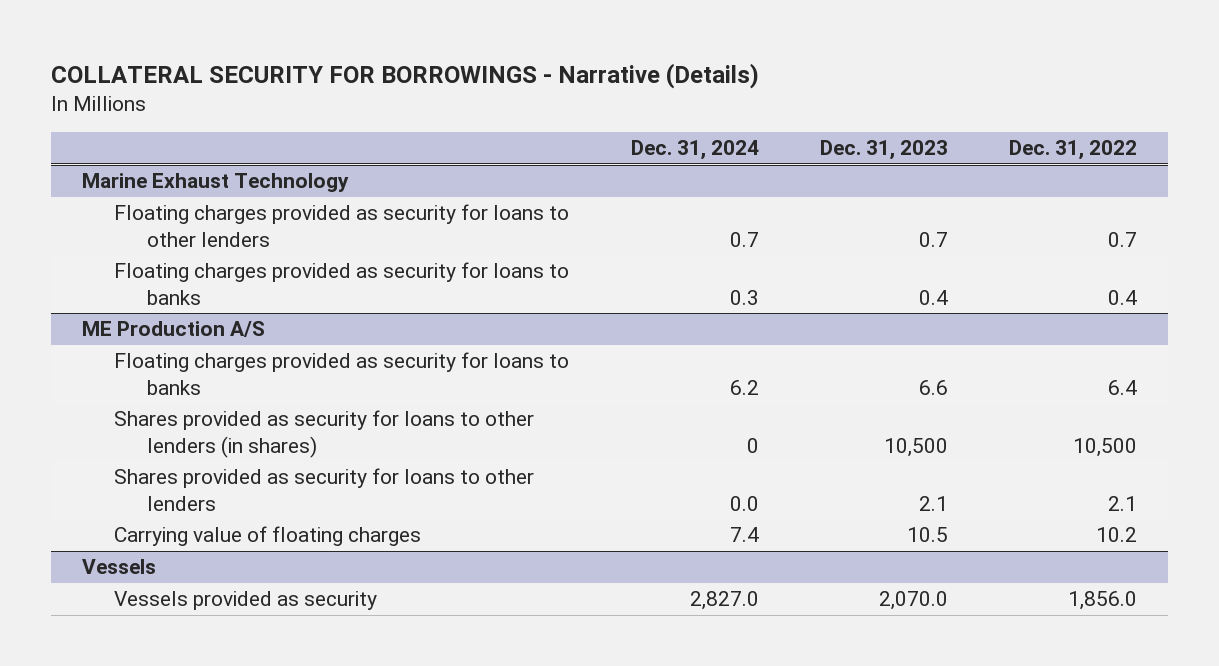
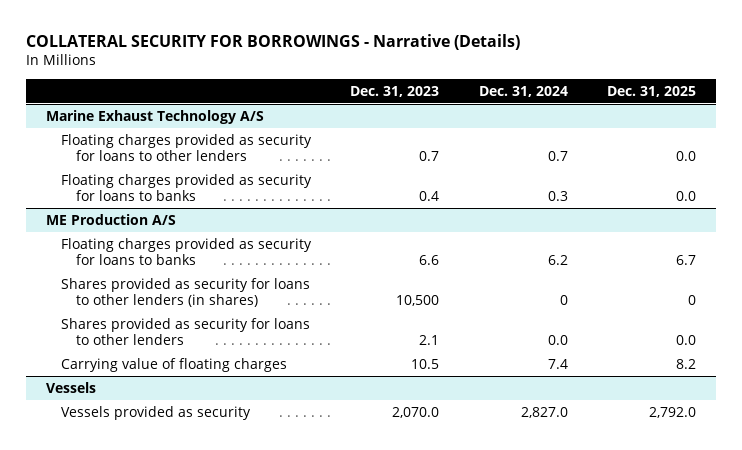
[1009,140,1138,161] Dec. 31, 2022 -> none
none -> [607,85,697,97] Dec. 31, 2025
[81,173,349,193] Marine Exhaust Technology -> [45,109,264,124] Marine Exhaust Technology A/S

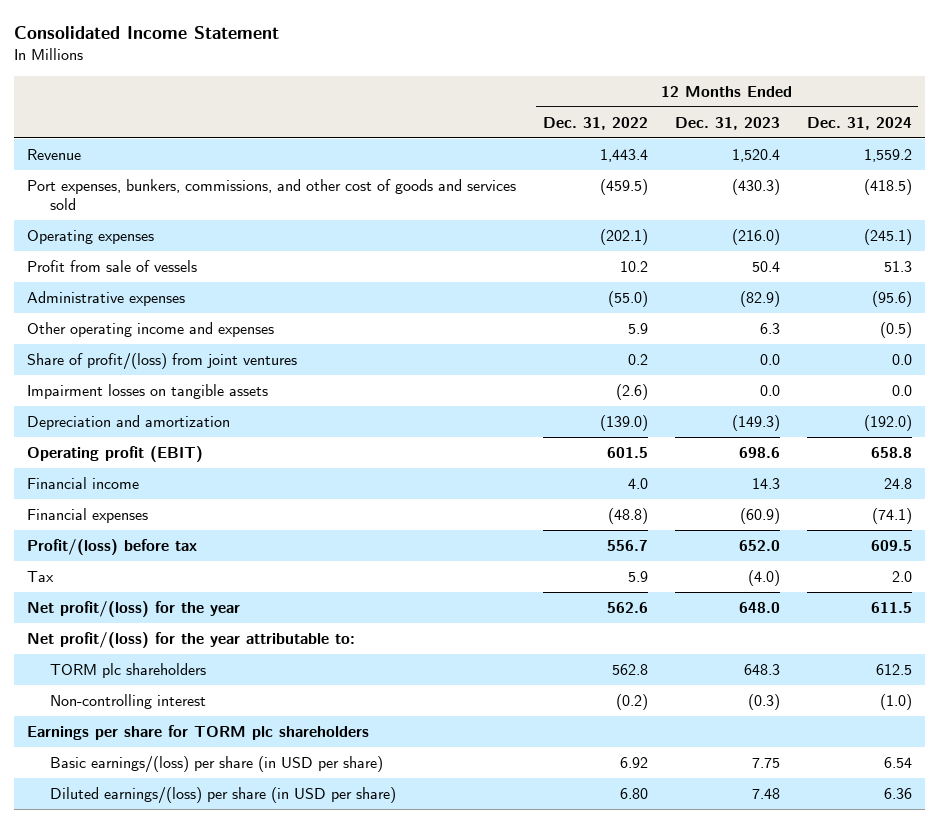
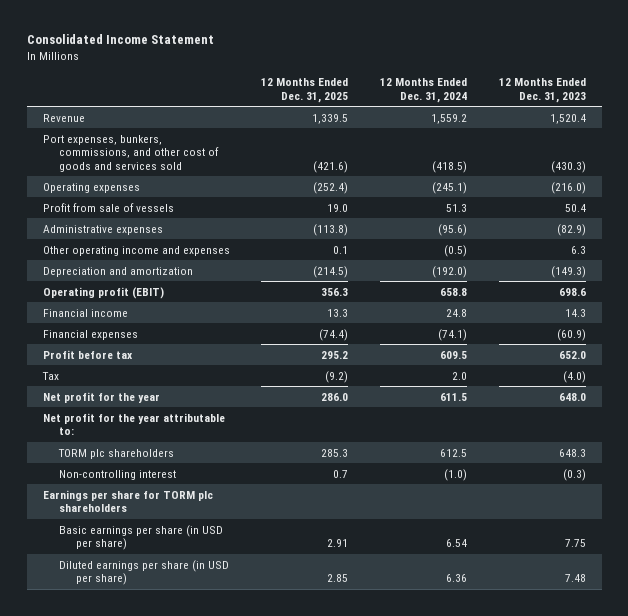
[543,116,649,130] Dec. 31, 2022 -> none
none -> [261,78,349,103] 12 Months Ended Dec. 31, 2025
[27,353,298,371] Share of profit/(loss) from joint ventures -> none
[27,384,269,400] Impairment losses on tangible assets -> none
[27,539,198,556] Profit/(loss) before tax -> [42,349,133,359] Profit before tax
[27,601,241,618] Net profit/(loss) for the year -> [42,391,160,403] Net profit for the year
[27,632,356,649] Net profit/(loss) for the year attributable to: -> [42,412,225,436] Net profit for the year attributable to:
[50,756,384,774] Basic earnings/(loss) per share (in USD per share) -> [59,524,224,551] Basic earnings per share (in USD per share)
[50,787,397,805] Diluted earnings/(loss) per share (in USD per share) -> [59,559,230,586] Diluted earnings per share (in USD per share)

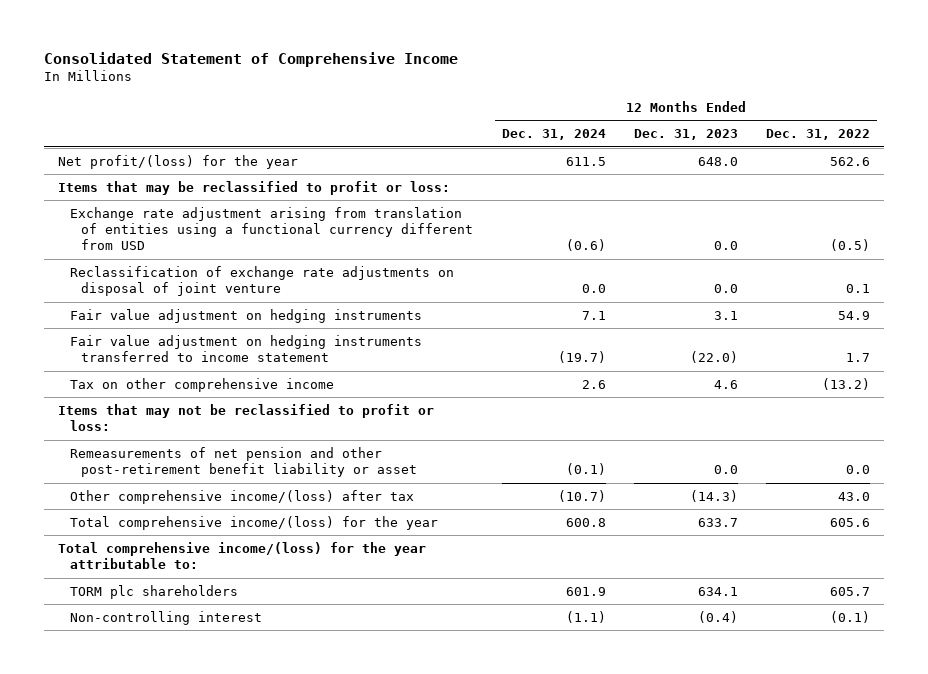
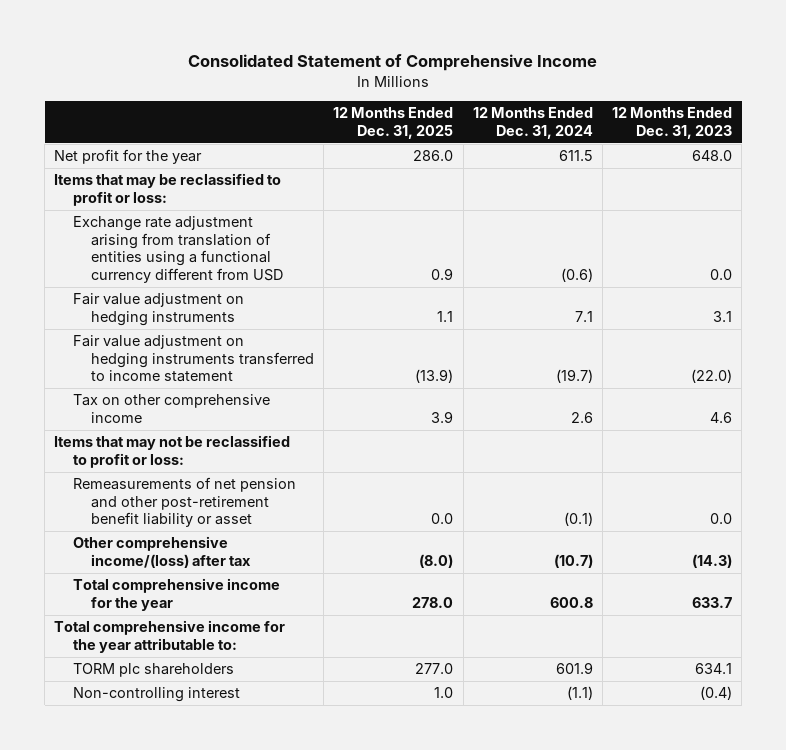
[766,129,871,141] Dec. 31, 2022 -> none
none -> [333,107,454,139] 12 Months Ended Dec. 31, 2025
[57,154,298,169] Net profit/(loss) for the year -> [54,149,203,165] Net profit for the year
[69,265,454,297] Reclassification of exchange rate adjustments on disposal of joint venture -> none
[69,515,438,530] Total comprehensive income/(loss) for the year -> [72,578,280,611] Total comprehensive income for the year
[57,541,426,570] Total comprehensive income/(loss) for the year attributable to: -> [54,620,286,653] Total comprehensive income for the year attributable to:

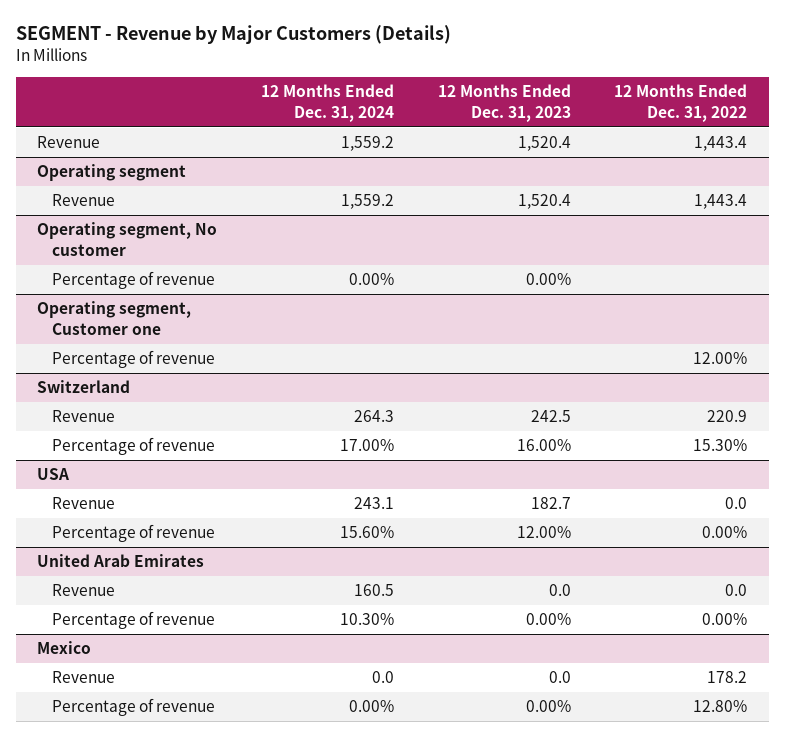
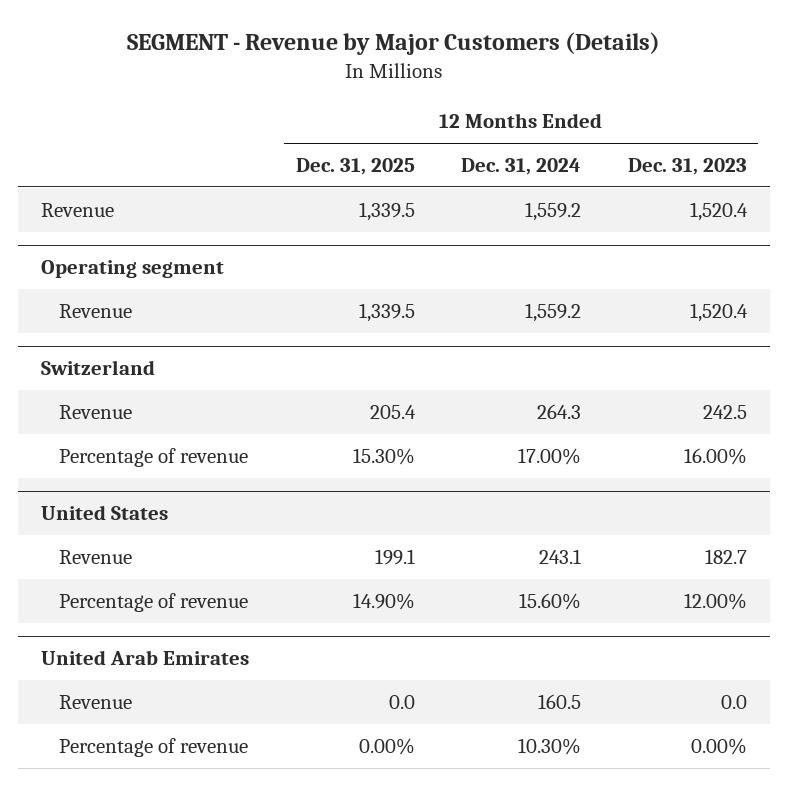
[614,84,748,122] 12 Months Ended Dec. 31, 2022 -> none
none -> [295,157,415,175] Dec. 31, 2025
[37,222,218,256] Operating segment, No customer -> none
[51,271,215,290] Percentage of revenue -> none
[37,301,192,335] Operating segment, Customer one -> none
[51,350,215,369] Percentage of revenue -> none
[37,468,70,481] USA -> [40,505,168,521] United States
[37,641,92,655] Mexico -> none
[51,671,115,684] Revenue -> none
[51,698,215,717] Percentage of revenue -> none

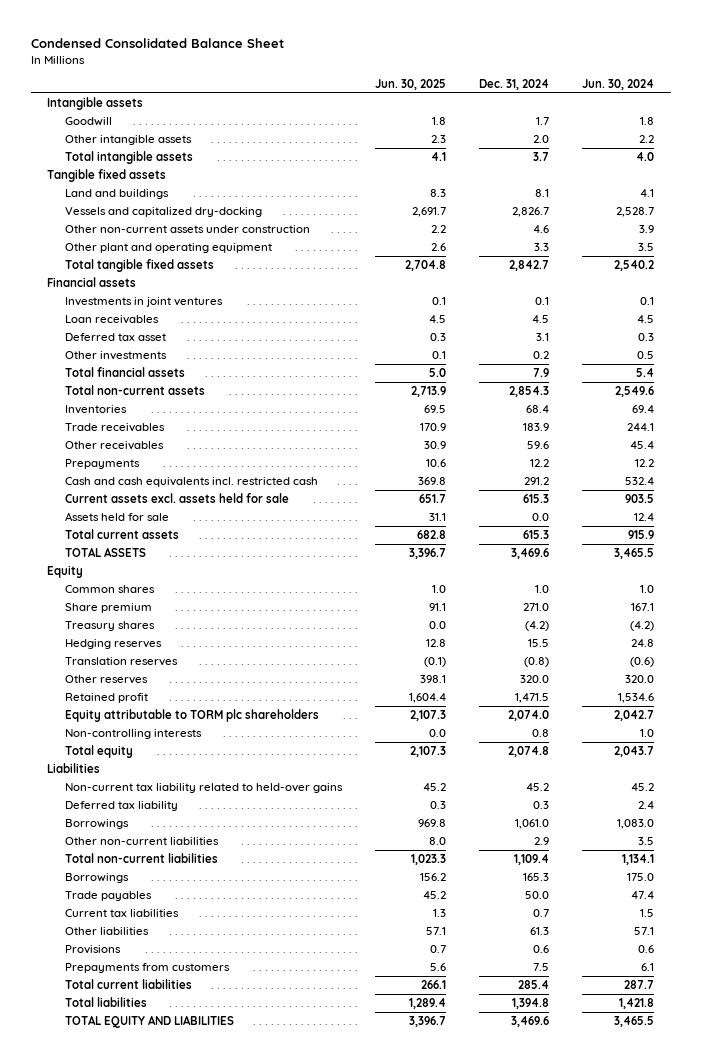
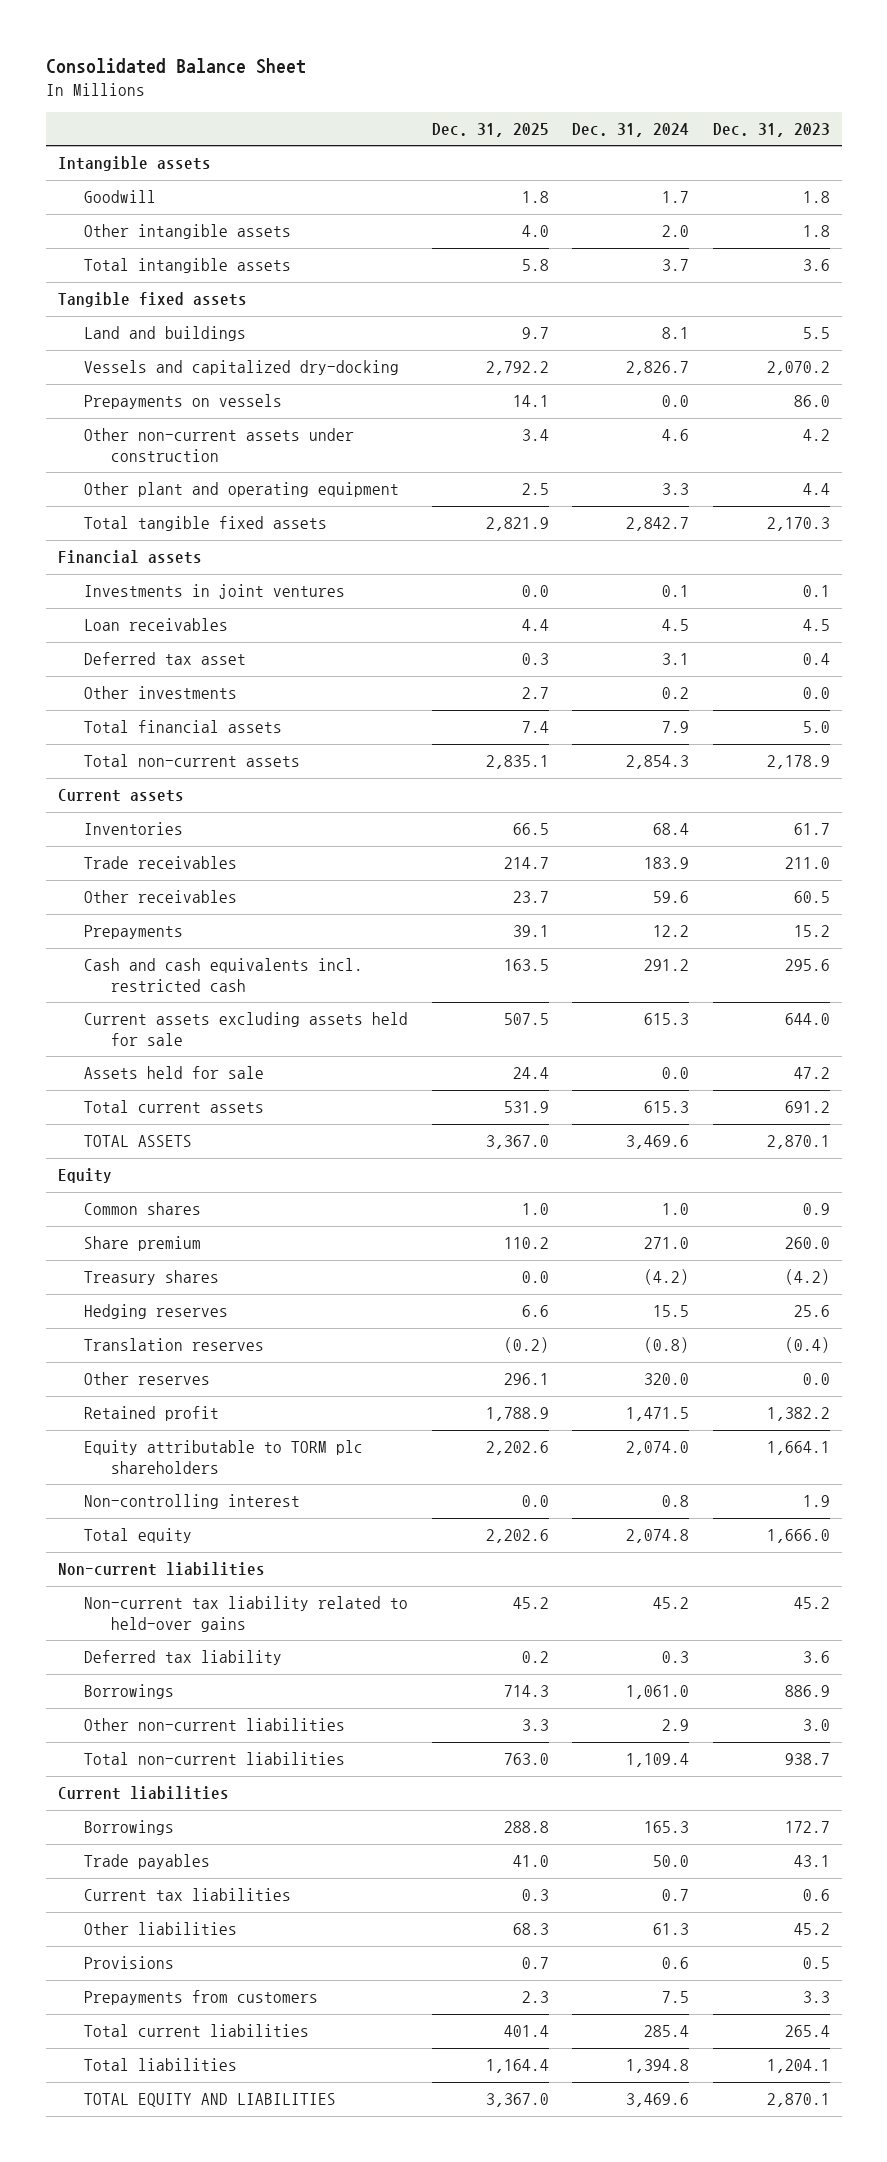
[30,38,284,49] Condensed Consolidated Balance Sheet -> [45,57,306,74] Consolidated Balance Sheet
[374,78,446,90] Jun. 30, 2025 -> none
[582,78,655,90] Jun. 30, 2024 -> none
none -> [431,122,549,137] Dec. 31, 2025
none -> [712,122,830,137] Dec. 31, 2023
none -> [84,394,283,410] Prepayments on vessels
none -> [57,789,184,803] Current assets
[64,492,289,503] Current assets excl. assets held for sale -> [84,1012,409,1046] Current assets excluding assets held for sale
[64,728,202,739] Non-controlling interests -> [84,1494,301,1510] Non-controlling interest
[47,762,101,773] Liabilities -> none
none -> [57,1562,265,1577] Non-current liabilities
none -> [57,1786,229,1801] Current liabilities

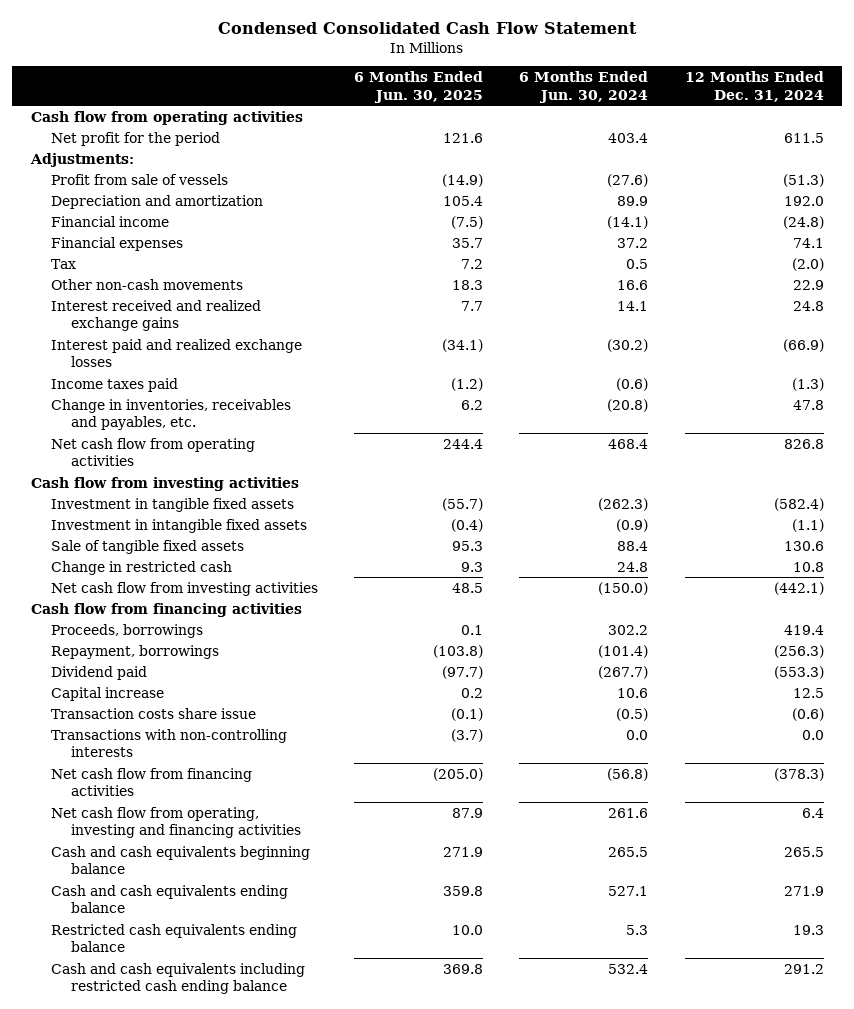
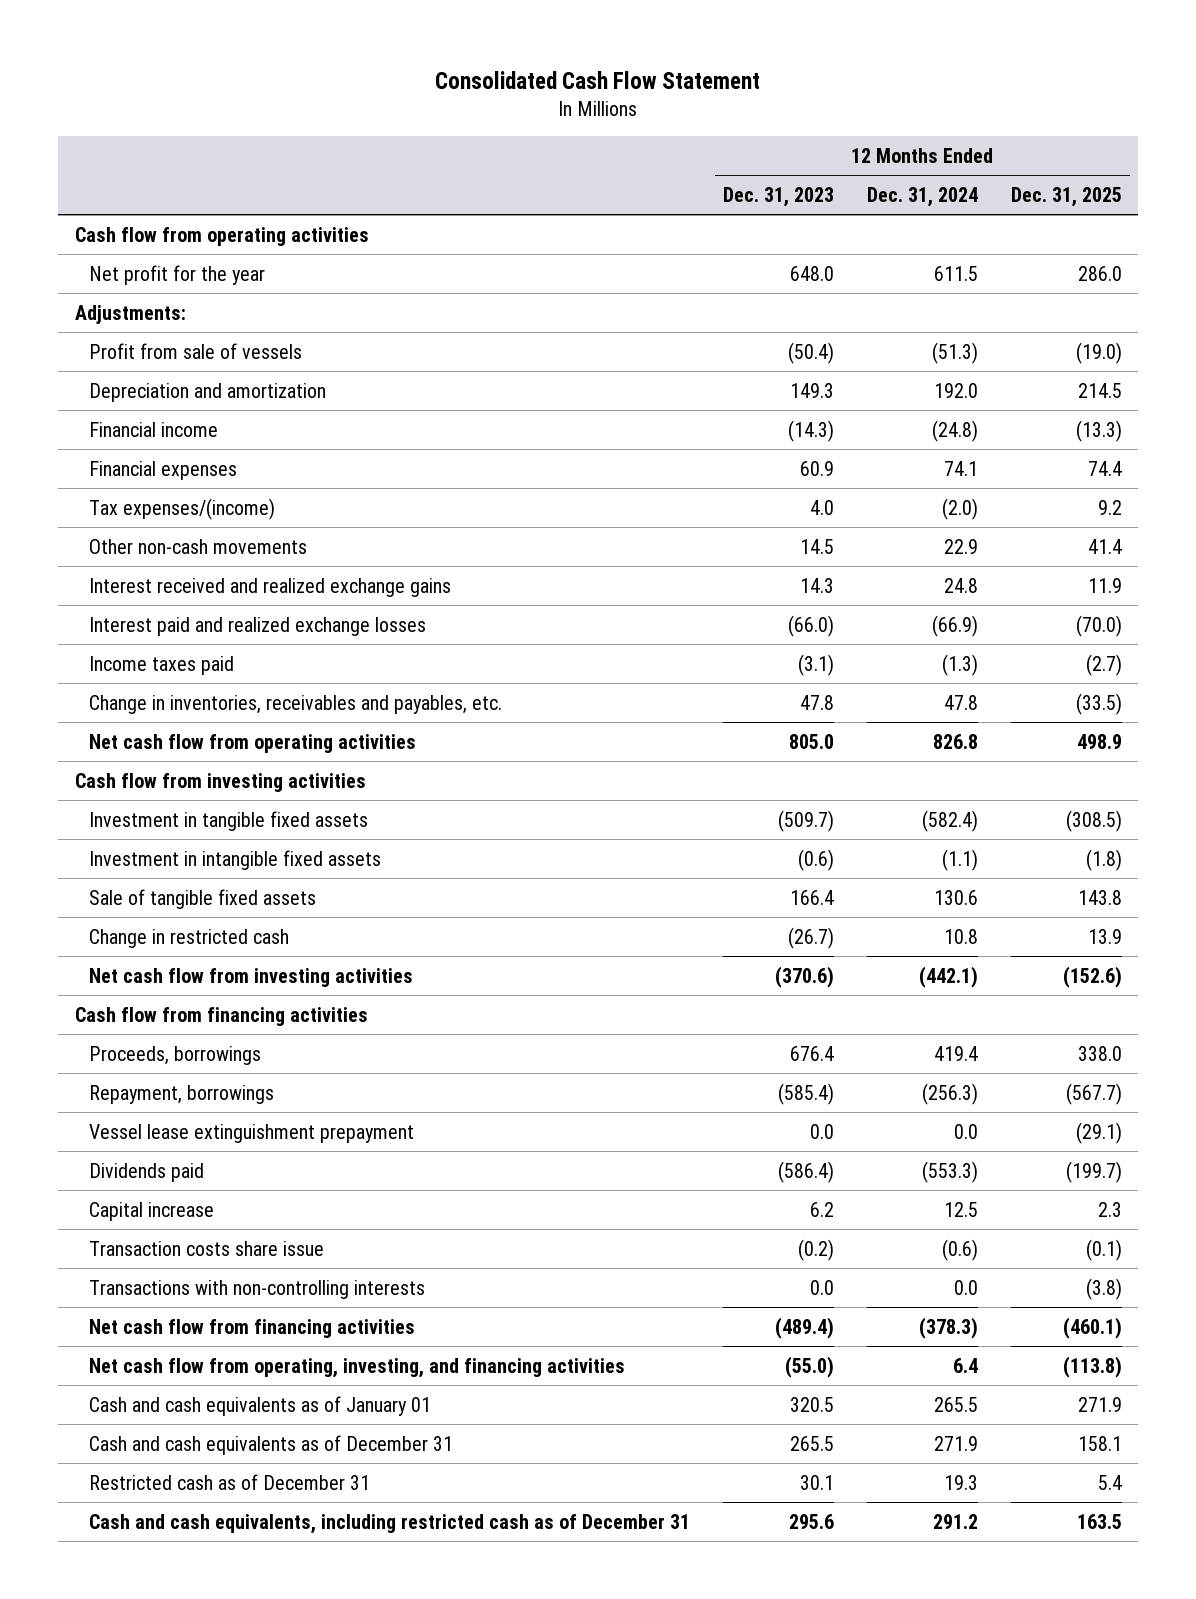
[218,21,638,34] Condensed Consolidated Cash Flow Statement -> [435,71,761,90] Consolidated Cash Flow Statement
[354,71,484,103] 6 Months Ended Jun. 30, 2025 -> none
[519,71,649,103] 6 Months Ended Jun. 30, 2024 -> none
none -> [722,186,834,207] Dec. 31, 2023
none -> [1010,186,1122,207] Dec. 31, 2025
[50,131,220,146] Net profit for the period -> [88,264,265,285] Net profit for the year
[50,258,76,269] Tax -> [88,497,275,520] Tax expenses/(income)
none -> [88,1123,414,1143] Vessel lease extinguishment prepayment
[50,665,147,680] Dividend paid -> [88,1162,204,1182] Dividends paid
[50,806,301,839] Net cash flow from operating, investing and financing activities -> [88,1357,625,1378] Net cash flow from operating, investing, and financing activities
[50,845,310,875] Cash and cash equivalents beginning balance -> [88,1395,431,1416] Cash and cash equivalents as of January 01
[50,884,288,914] Cash and cash equivalents ending balance -> [88,1434,453,1455] Cash and cash equivalents as of December 31
[50,923,297,953] Restricted cash equivalents ending balance -> [88,1473,370,1490] Restricted cash as of December 31
[50,962,305,995] Cash and cash equivalents including restricted cash ending balance -> [88,1513,690,1534] Cash and cash equivalents, including restricted cash as of December 31

